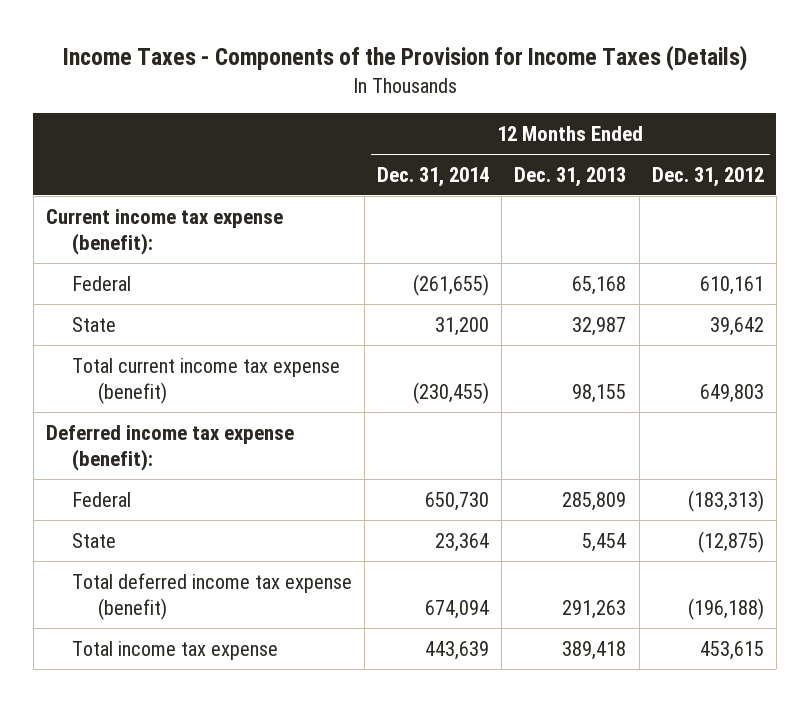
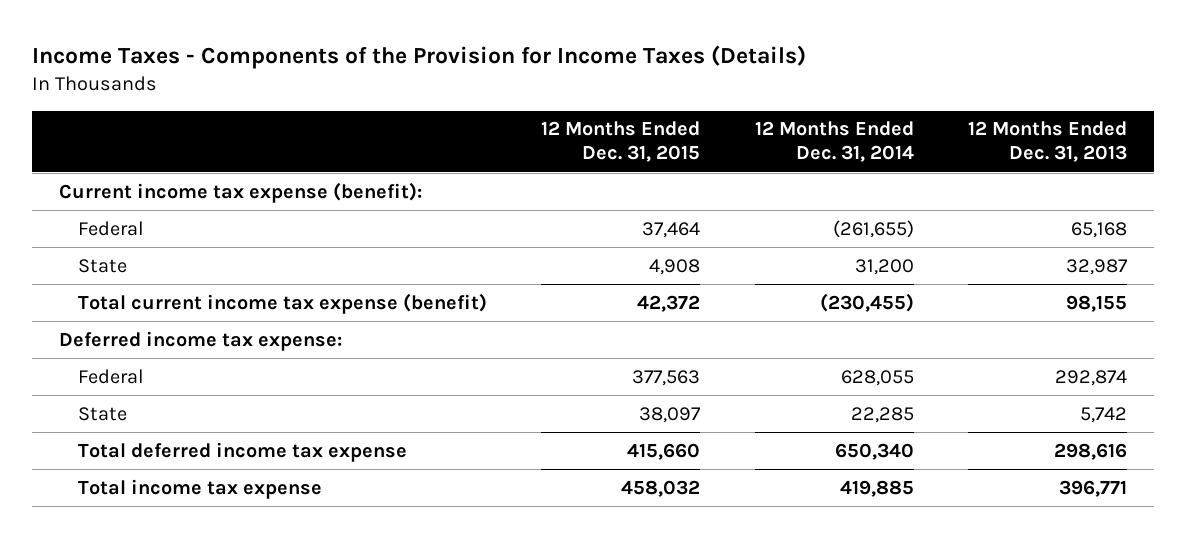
[651,166,764,187] Dec. 31, 2012 -> none
none -> [541,121,701,163] 12 Months Ended Dec. 31, 2015
[45,424,294,472] Deferred income tax expense (benefit): -> [59,330,343,351] Deferred income tax expense:
[425,491,490,511] 650,730 -> [840,369,914,386] 628,055
[562,491,627,511] 285,809 -> [1055,369,1128,386] 292,874
[435,532,490,552] 23,364 -> [850,406,914,423] 22,285
[582,532,627,552] 5,454 -> [1080,406,1128,423] 5,742
[71,572,352,621] Total deferred income tax expense (benefit) -> [78,441,408,462] Total deferred income tax expense
[425,600,490,620] 674,094 -> [834,442,914,460] 650,340
[562,600,627,620] 291,263 -> [1054,442,1128,460] 298,616
[425,640,490,660] 443,639 -> [839,479,914,497] 419,885
[562,640,627,660] 389,418 -> [1059,479,1128,497] 396,771

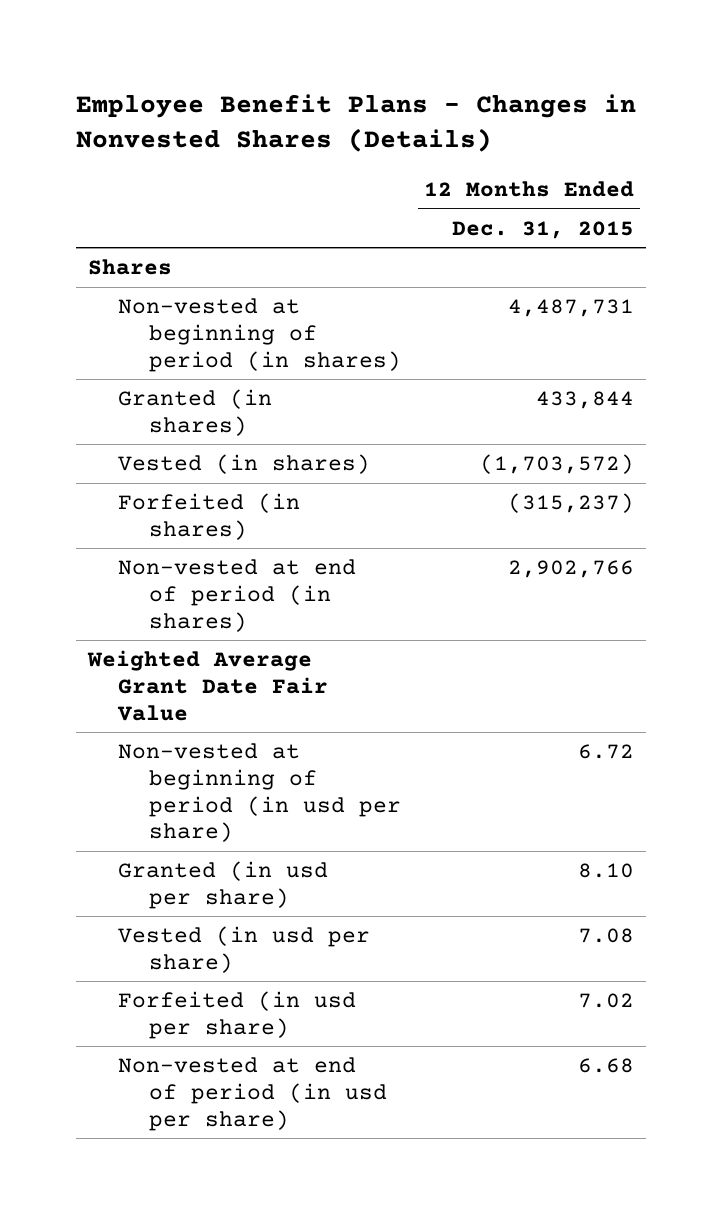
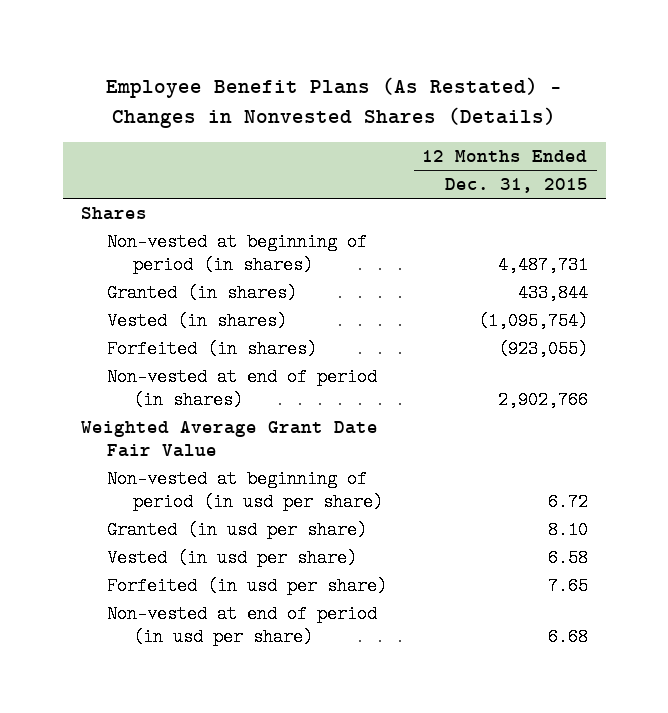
[75,93,636,153] Employee Benefit Plans - Changes in Nonvested Shares (Details) -> [106,76,563,128] Employee Benefit Plans (As Restated) - Changes in Nonvested Shares (Details)
[480,453,635,474] (1,703,572) -> [477,312,588,331] (1,095,754)
[508,492,635,513] (315,237) -> [497,340,588,359] (923,055)
[578,927,635,943] 7.08 -> [547,549,588,568] 6.58
[578,992,635,1008] 7.02 -> [547,577,588,596] 7.65

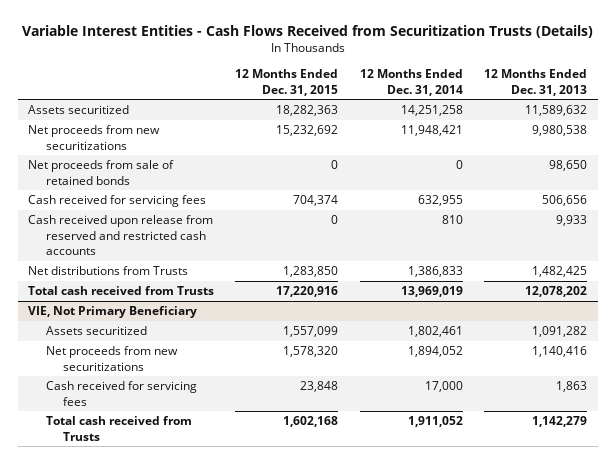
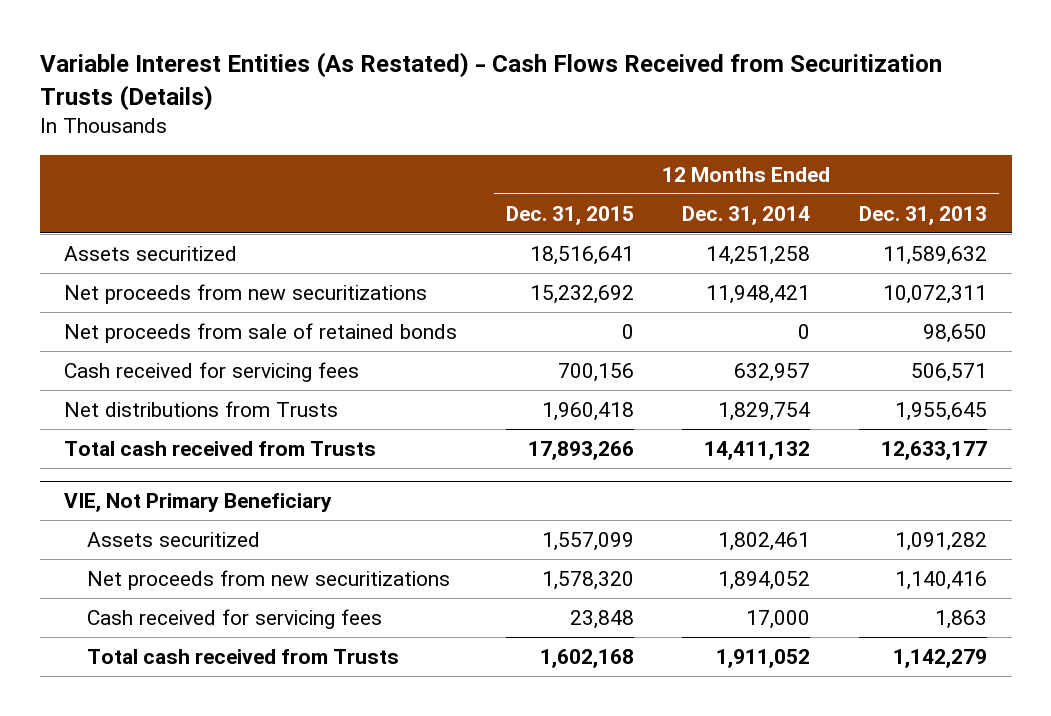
[21,25,593,39] Variable Interest Entities - Cash Flows Received from Securitization Trusts (Details) -> [39,52,942,112] Variable Interest Entities (As Restated) - Cash Flows Received from Securitization Trusts (Details)
[276,105,339,117] 18,282,363 -> [529,246,634,266] 18,516,641
[531,125,587,137] 9,980,538 -> [883,285,988,305] 10,072,311
[28,215,214,255] Cash received upon release from reserved and restricted cash accounts -> none
[293,195,339,207] 704,374 -> [557,363,634,383] 700,156
[417,195,463,207] 632,955 -> [734,363,811,383] 632,957
[541,195,587,207] 506,656 -> [911,363,988,383] 506,571
[283,266,339,278] 1,283,850 -> [541,402,634,422] 1,960,418
[407,266,463,278] 1,386,833 -> [718,402,811,422] 1,829,754
[531,266,587,278] 1,482,425 -> [895,402,988,422] 1,955,645
[276,286,339,298] 17,220,916 -> [527,441,634,461] 17,893,266
[400,286,463,298] 13,969,019 -> [704,441,811,461] 14,411,132
[524,286,587,298] 12,078,202 -> [881,441,988,461] 12,633,177

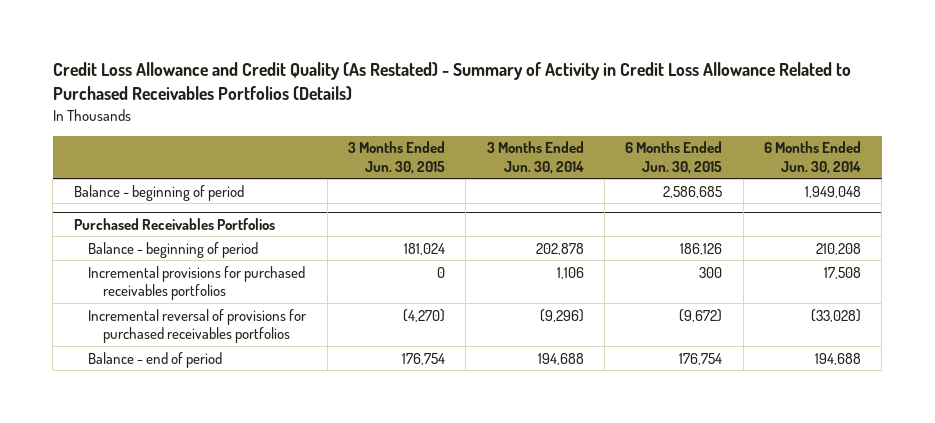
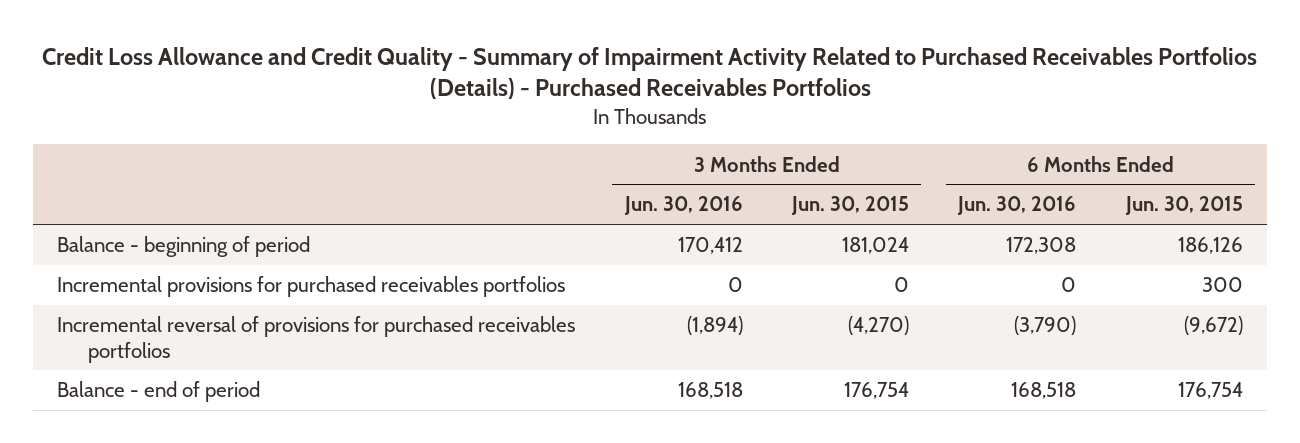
[52,62,851,101] Credit Loss Allowance and Credit Quality (As Restated) - Summary of Activity in Credit Loss Allowance Related to Purchased Receivables Portfolios (Details) -> [42,46,1258,100] Credit Loss Allowance and Credit Quality - Summary of Impairment Activity Related to Purchased Receivables Portfolios (Details) - Purchased Receivables Portfolios
[486,141,584,175] 3 Months Ended Jun. 30, 2014 -> none
[764,141,862,175] 6 Months Ended Jun. 30, 2014 -> none
none -> [623,196,743,216] Jun. 30, 2016
none -> [957,196,1077,216] Jun. 30, 2016
[73,184,244,201] Balance - beginning of period -> none
[73,217,275,230] Purchased Receivables Portfolios -> none

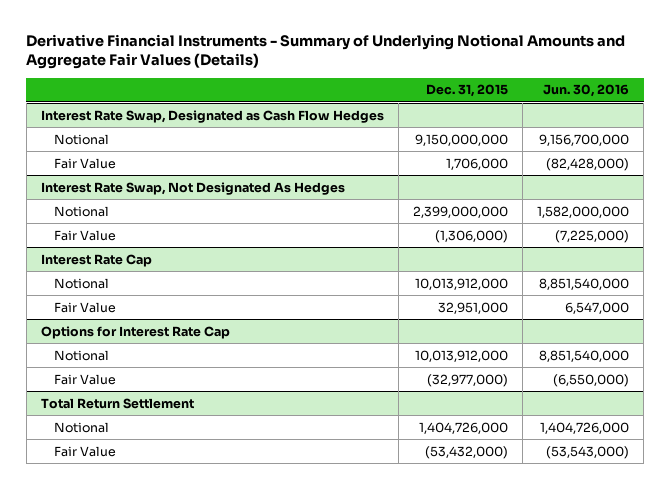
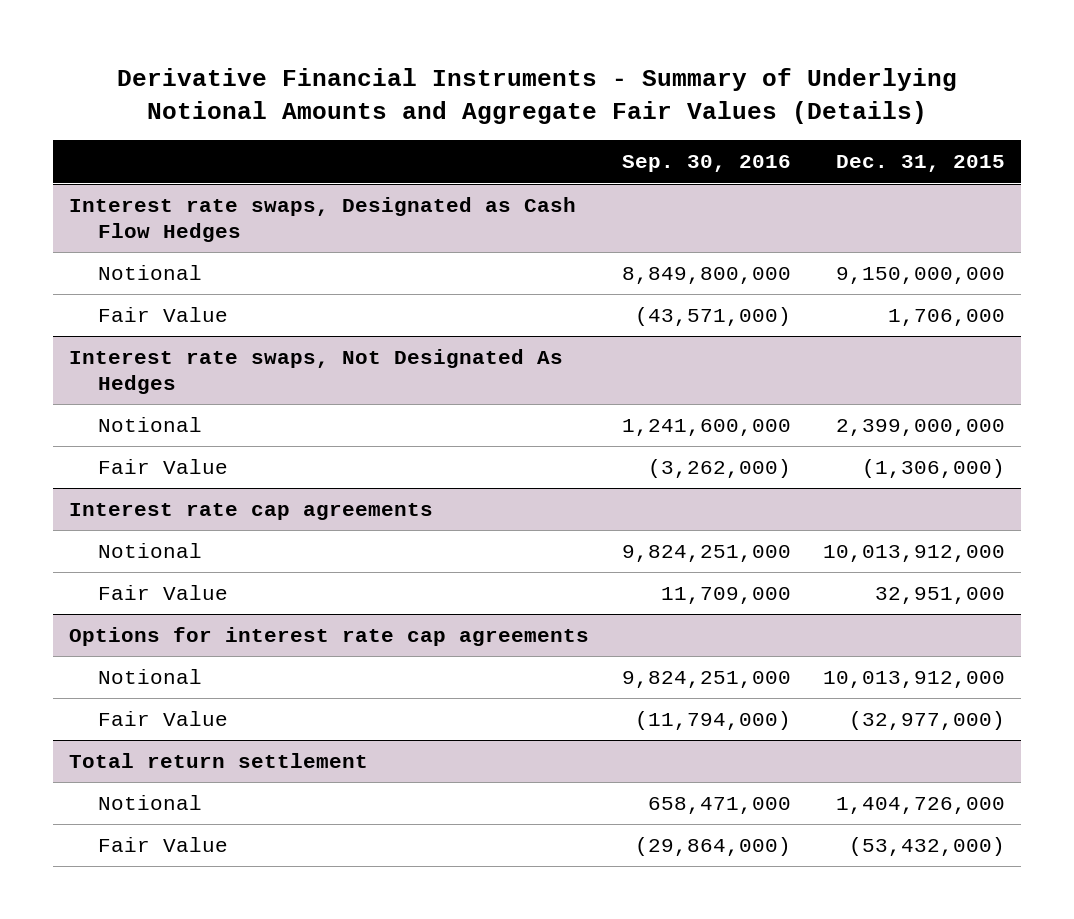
[543,84,630,98] Jun. 30, 2016 -> none
none -> [621,155,791,173] Sep. 30, 2016
[40,109,384,123] Interest Rate Swap, Designated as Cash Flow Hedges -> [69,197,577,242] Interest rate swaps, Designated as Cash Flow Hedges
[40,181,345,195] Interest Rate Swap, Not Designated As Hedges -> [69,349,564,394] Interest rate swaps, Not Designated As Hedges
[40,253,152,267] Interest Rate Cap -> [69,503,434,521] Interest rate cap agreements
[40,325,230,339] Options for Interest Rate Cap -> [69,627,590,647] Options for interest rate cap agreements
[40,397,194,409] Total Return Settlement -> [69,753,369,769] Total return settlement

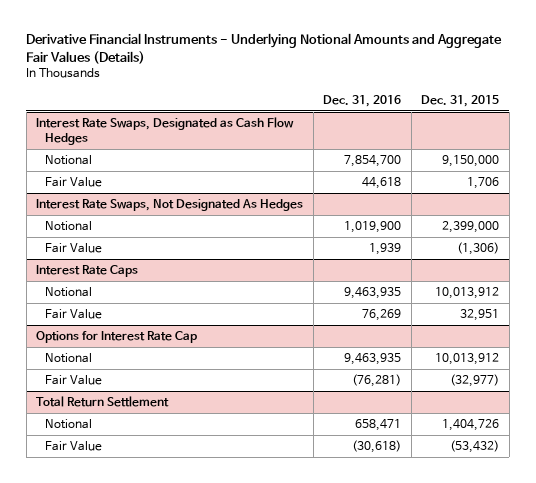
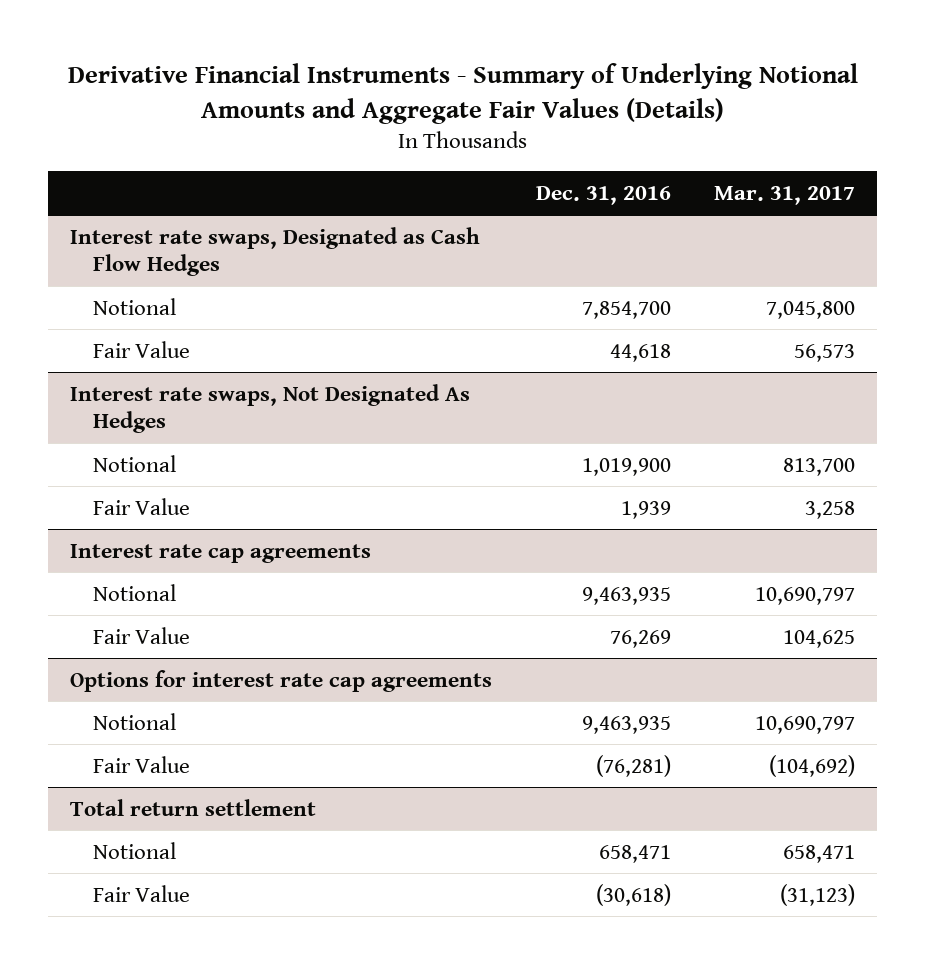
[26,33,503,64] Derivative Financial Instruments - Underlying Notional Amounts and Aggregate Fair Values (Details) -> [67,63,858,125] Derivative Financial Instruments - Summary of Underlying Notional Amounts and Aggregate Fair Values (Details)
[421,95,500,108] Dec. 31, 2015 -> none
none -> [714,185,856,205] Mar. 31, 2017
[36,117,295,145] Interest Rate Swaps, Designated as Cash Flow Hedges -> [69,226,480,277] Interest rate swaps, Designated as Cash Flow Hedges
[36,199,304,212] Interest Rate Swaps, Not Designated As Hedges -> [69,383,470,434] Interest rate swaps, Not Designated As Hedges
[36,265,139,278] Interest Rate Caps -> [69,543,371,563] Interest rate cap agreements
[36,331,198,344] Options for Interest Rate Cap -> [69,669,492,692] Options for interest rate cap agreements
[36,396,170,408] Total Return Settlement -> [69,798,316,816] Total return settlement

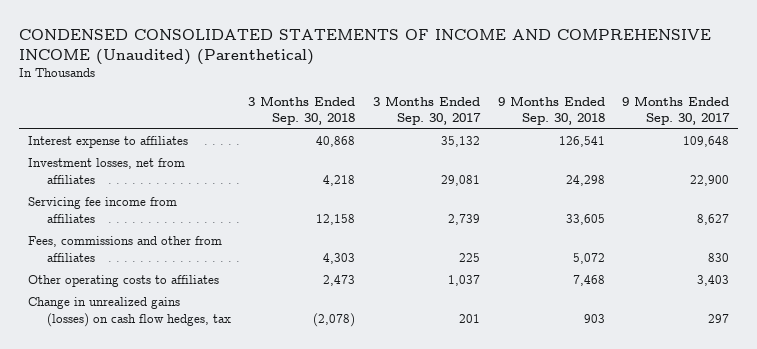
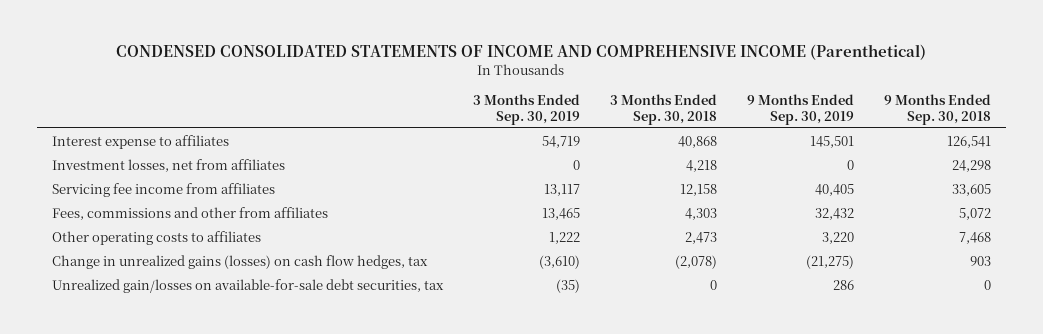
[19,28,712,65] CONDENSED CONSOLIDATED STATEMENTS OF INCOME AND COMPREHENSIVE INCOME (Unaudited) (Parenthetical) -> [116,44,927,61] CONDENSED CONSOLIDATED STATEMENTS OF INCOME AND COMPREHENSIVE INCOME (Parenthetical)
[372,95,481,126] 3 Months Ended Sep. 30, 2017 -> none
[622,95,731,126] 9 Months Ended Sep. 30, 2017 -> none
none -> [472,94,580,125] 3 Months Ended Sep. 30, 2019
none -> [746,94,854,125] 9 Months Ended Sep. 30, 2019
none -> [51,278,444,293] Unrealized gain/losses on available-for-sale debt securities, tax

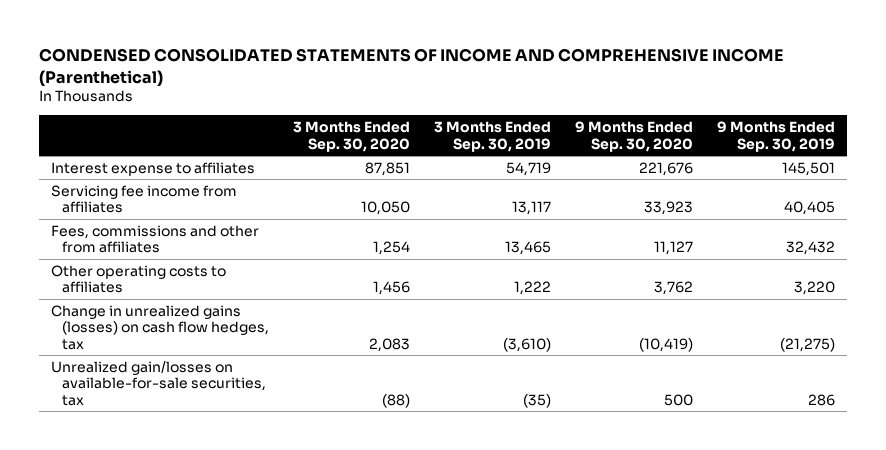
[609,94,717,125] 3 Months Ended Sep. 30, 2018 -> none
[883,94,991,125] 9 Months Ended Sep. 30, 2018 -> none
none -> [292,121,410,152] 3 Months Ended Sep. 30, 2020
none -> [574,121,693,152] 9 Months Ended Sep. 30, 2020
[51,158,285,172] Investment losses, net from affiliates -> none
[51,278,444,293] Unrealized gain/losses on available-for-sale debt securities, tax -> [51,360,266,406] Unrealized gain/losses on available-for-sale securities, tax

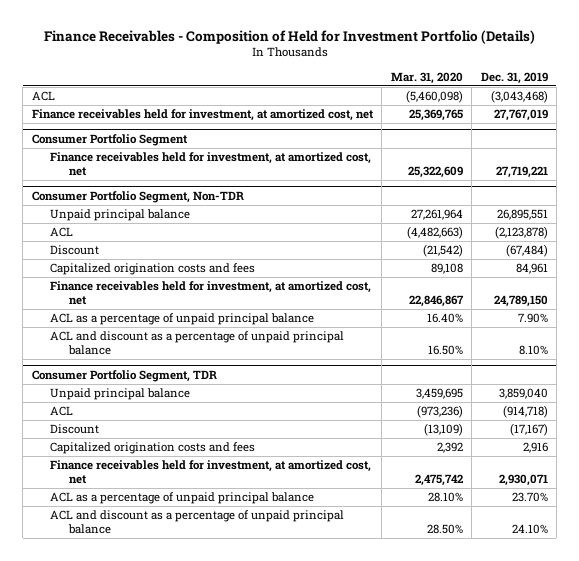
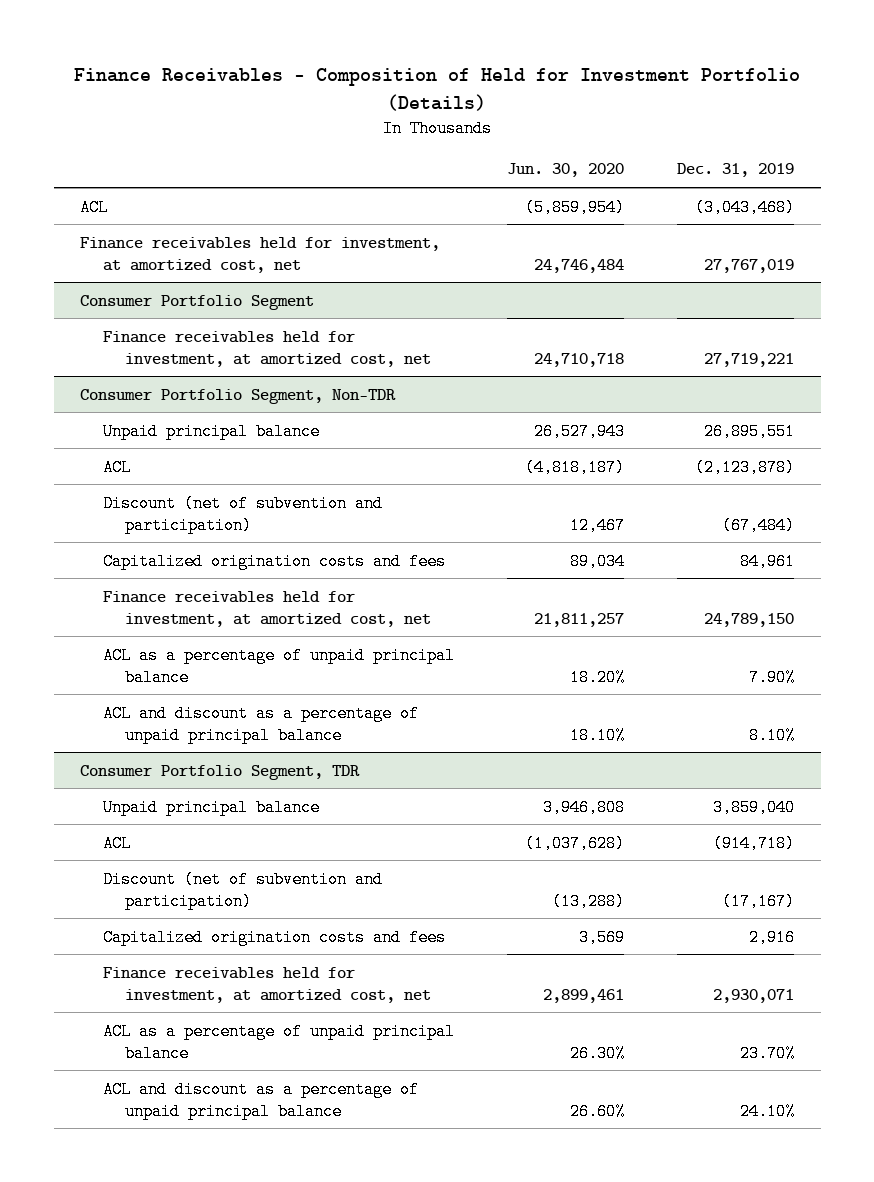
[390,72,463,85] Mar. 31, 2020 -> none
none -> [506,163,624,178] Jun. 30, 2020
[50,245,100,256] Discount -> [102,494,383,534] Discount (net of subvention and participation)
[50,424,100,435] Discount -> [102,870,383,910] Discount (net of subvention and participation)

